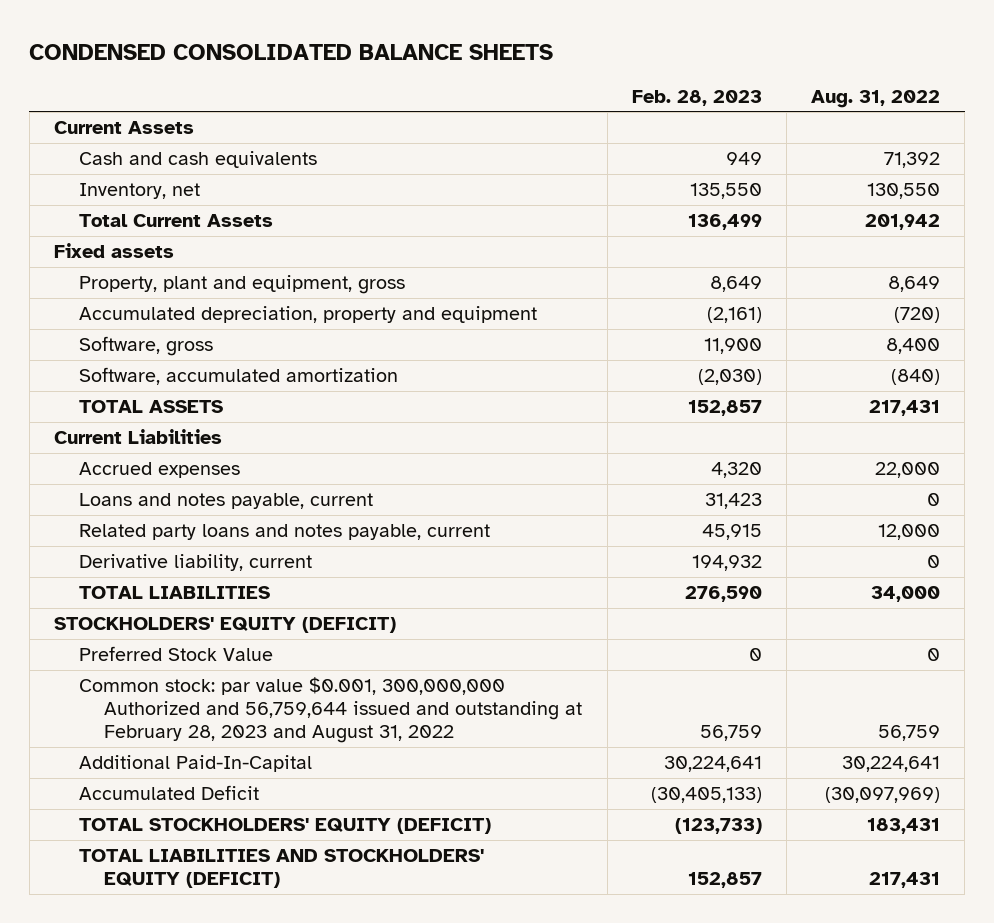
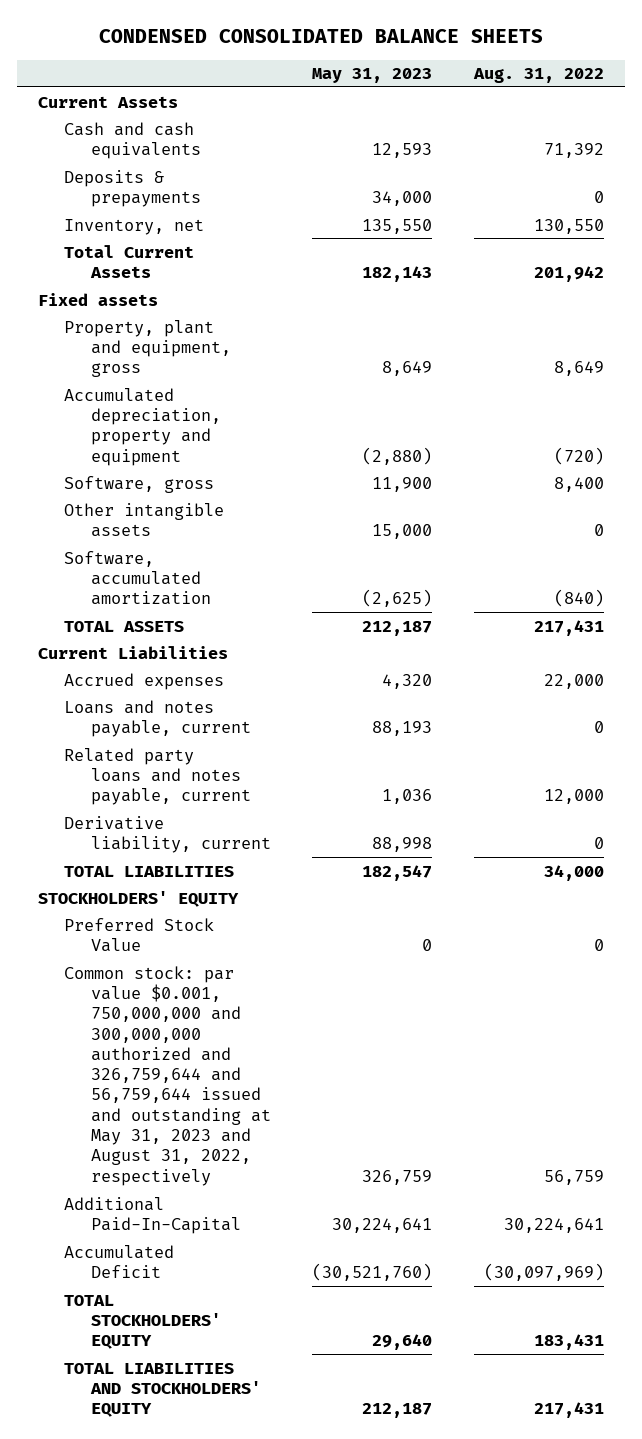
[631,89,762,106] Feb. 28, 2023 -> none
none -> [312,68,433,84] May 31, 2023
none -> [64,169,201,207] Deposits & prepayments
none -> [64,502,225,537] Other intangible assets
[54,617,397,634] STOCKHOLDERS' EQUITY (DEFICIT) -> [37,890,239,907] STOCKHOLDERS' EQUITY
[79,677,583,744] Common stock: par value $0.001, 300,000,000 Authorized and 56,759,644 issued and outstanding at February 28, 2023 and August 31, 2022 -> [64,965,271,1186] Common stock: par value $0.001, 750,000,000 and 300,000,000 authorized and 326,759,644 and 56,759,644 issued and outstanding at May 31, 2023 and August 31, 2022, respectively
[79,818,492,835] TOTAL STOCKHOLDERS' EQUITY (DEFICIT) -> [64,1294,221,1350] TOTAL STOCKHOLDERS' EQUITY
[79,849,485,889] TOTAL LIABILITIES AND STOCKHOLDERS' EQUITY (DEFICIT) -> [64,1362,261,1418] TOTAL LIABILITIES AND STOCKHOLDERS' EQUITY

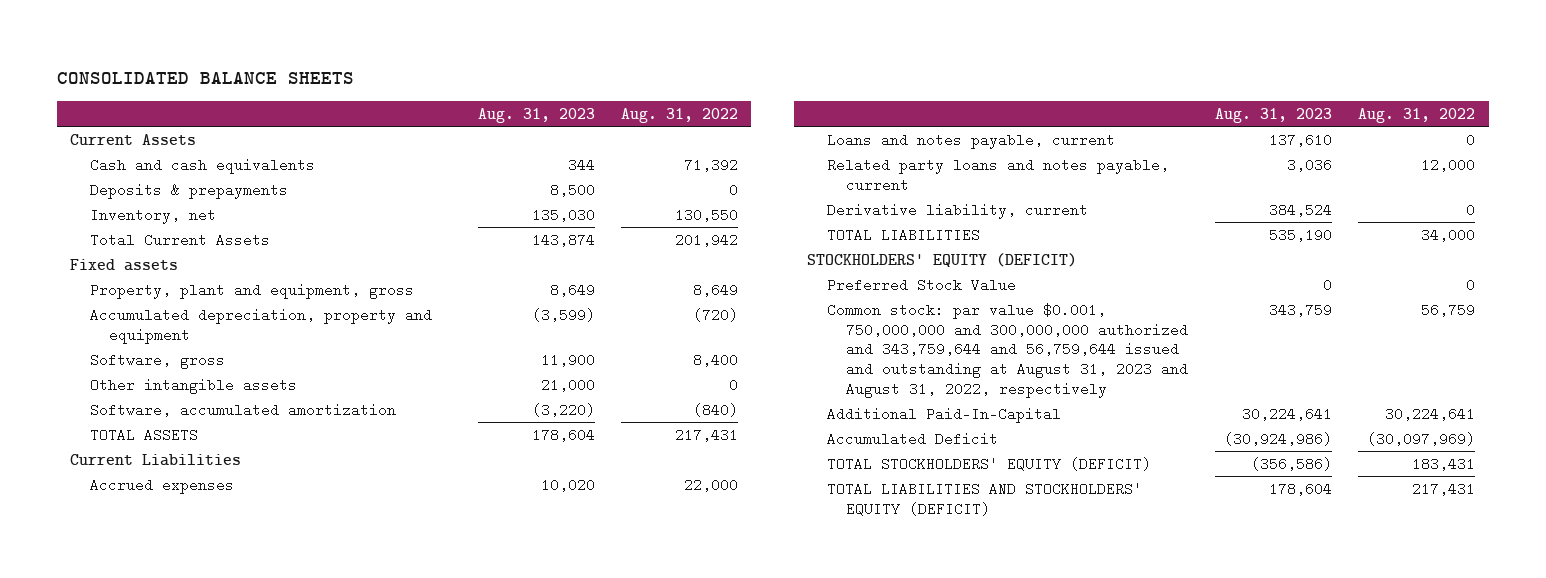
[98,28,543,43] CONDENSED CONSOLIDATED BALANCE SHEETS -> [57,71,355,84] CONSOLIDATED BALANCE SHEETS
[312,68,433,84] May 31, 2023 -> none
none -> [477,107,595,123] Aug. 31, 2023
[37,890,239,907] STOCKHOLDERS' EQUITY -> [807,252,1078,267] STOCKHOLDERS' EQUITY (DEFICIT)
[64,965,271,1186] Common stock: par value $0.001, 750,000,000 and 300,000,000 authorized and 326,759,644 and 56,759,644 issued and outstanding at May 31, 2023 and August 31, 2022, respectively -> [826,302,1189,398] Common stock: par value $0.001, 750,000,000 and 300,000,000 authorized and 343,759,644 and 56,759,644 issued and outstanding at August 31, 2023 and August 31, 2022, respectively
[64,1294,221,1350] TOTAL STOCKHOLDERS' EQUITY -> [826,456,1151,471] TOTAL STOCKHOLDERS' EQUITY (DEFICIT)
[64,1362,261,1418] TOTAL LIABILITIES AND STOCKHOLDERS' EQUITY -> [826,481,1142,516] TOTAL LIABILITIES AND STOCKHOLDERS' EQUITY (DEFICIT)

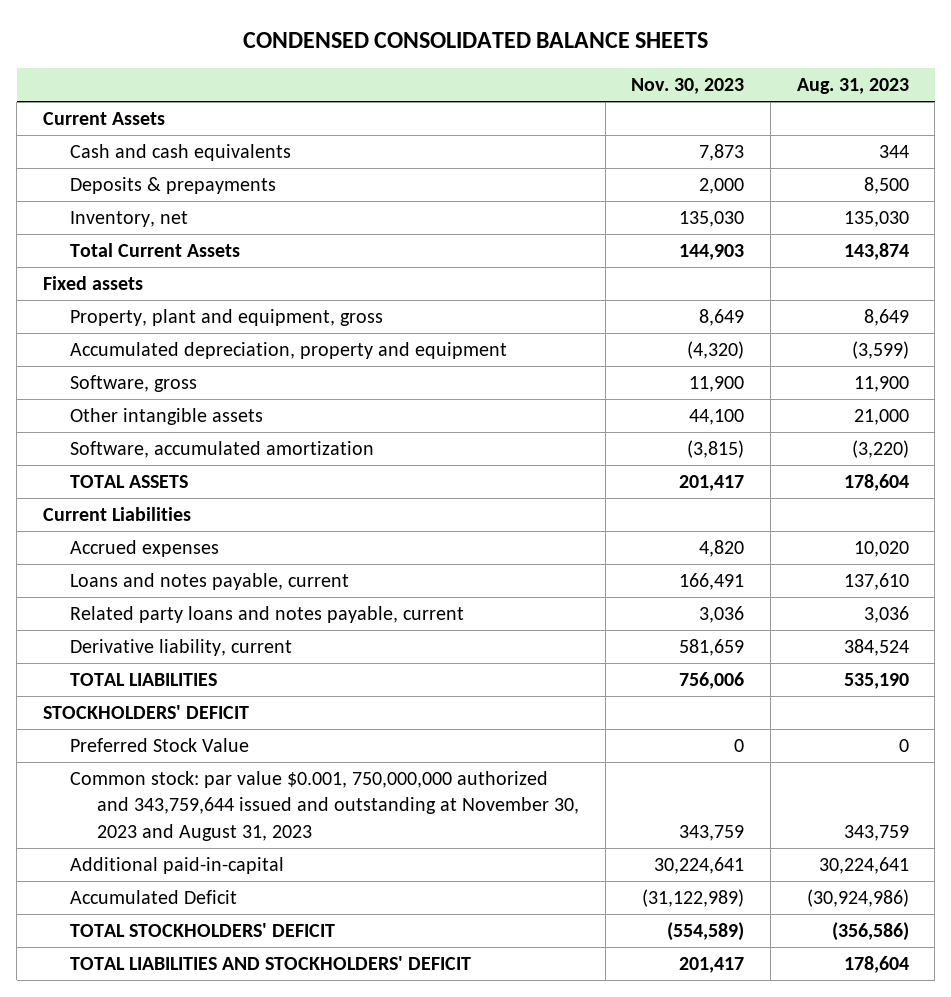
[57,71,355,84] CONSOLIDATED BALANCE SHEETS -> [242,32,708,49] CONDENSED CONSOLIDATED BALANCE SHEETS
[621,107,739,123] Aug. 31, 2022 -> none
none -> [631,78,745,95] Nov. 30, 2023
[807,252,1078,267] STOCKHOLDERS' EQUITY (DEFICIT) -> [42,705,249,720] STOCKHOLDERS' DEFICIT
[826,302,1189,398] Common stock: par value $0.001, 750,000,000 and 300,000,000 authorized and 343,759,644 and 56,759,644 issued and outstanding at August 31, 2023 and August 31, 2022, respectively -> [69,771,580,841] Common stock: par value $0.001, 750,000,000 authorized and 343,759,644 issued and outstanding at November 30, 2023 and August 31, 2023
[826,406,1061,423] Additional Paid-In-Capital -> [69,857,284,875] Additional paid-in-capital
[826,456,1151,471] TOTAL STOCKHOLDERS' EQUITY (DEFICIT) -> [69,923,335,938] TOTAL STOCKHOLDERS' DEFICIT
[826,481,1142,516] TOTAL LIABILITIES AND STOCKHOLDERS' EQUITY (DEFICIT) -> [69,956,471,971] TOTAL LIABILITIES AND STOCKHOLDERS' DEFICIT

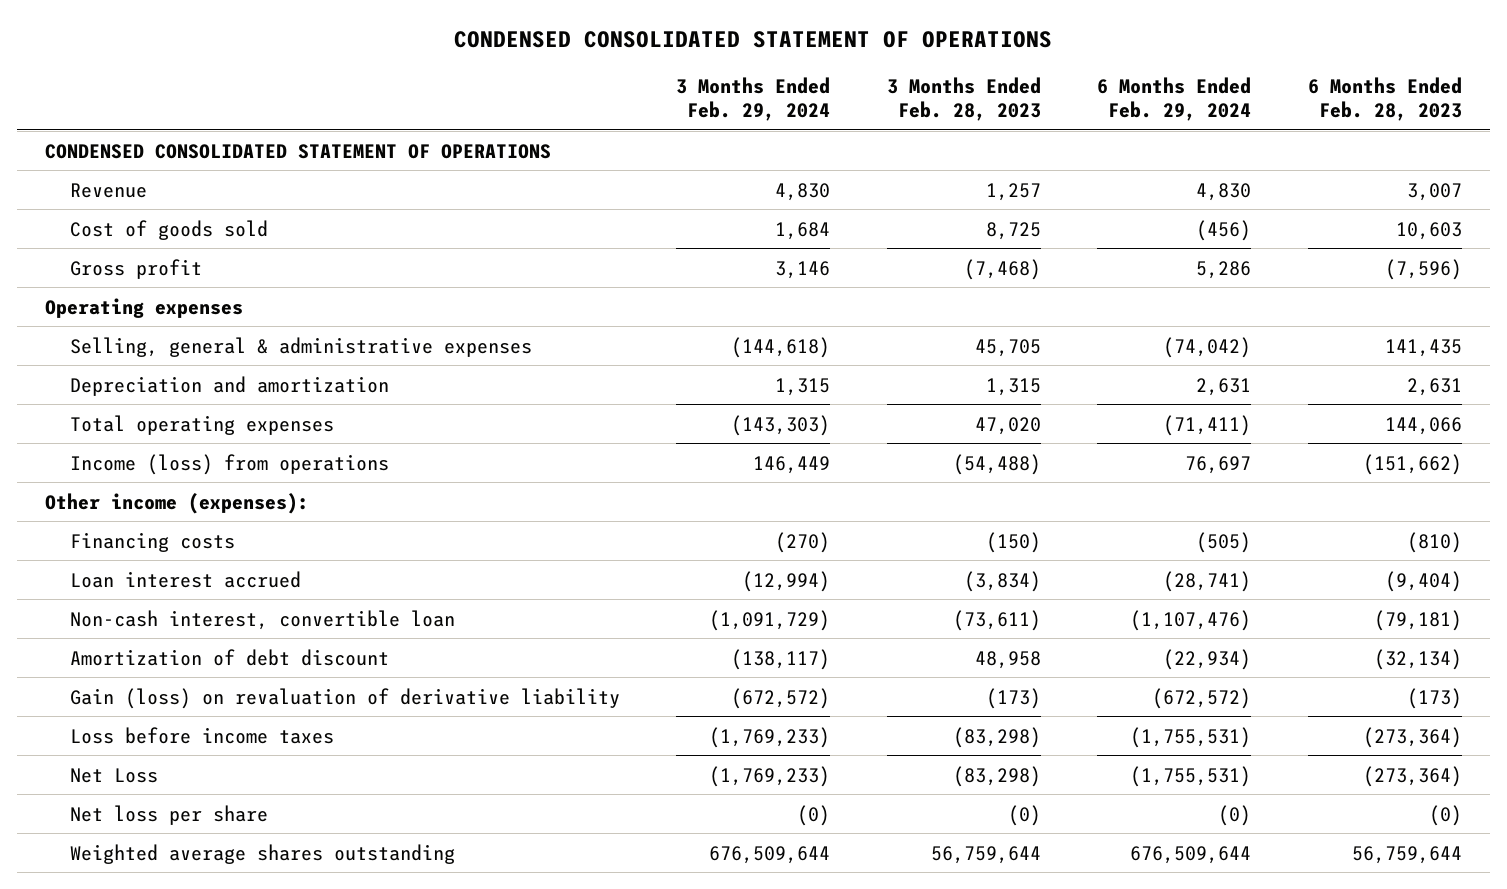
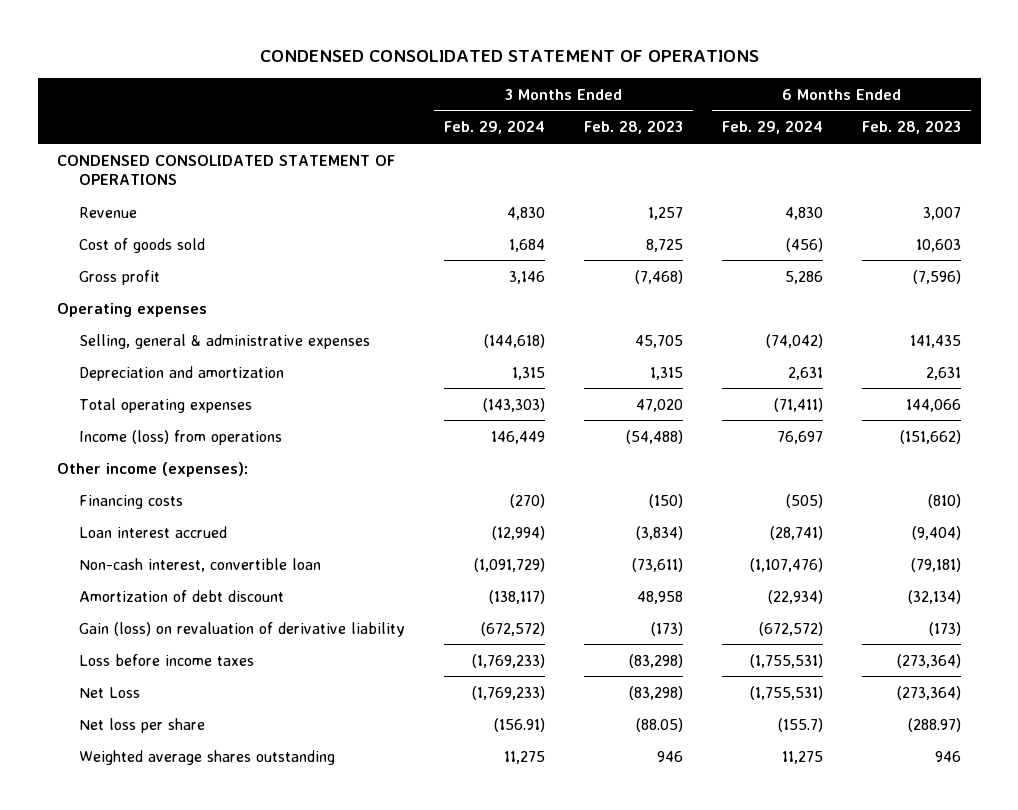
[797,804,831,826] (0) -> [494,717,546,732] (156.91)
[1007,804,1041,826] (0) -> [636,717,684,732] (88.05)
[1218,804,1252,826] (0) -> [778,717,824,732] (155.7)
[1428,804,1462,826] (0) -> [908,717,962,732] (288.97)
[709,845,831,864] 676,509,644 -> [504,750,546,764] 11,275
[930,845,1041,864] 56,759,644 -> [657,750,684,762] 946
[1130,845,1252,864] 676,509,644 -> [782,750,824,764] 11,275
[1351,845,1462,864] 56,759,644 -> [935,750,962,762] 946

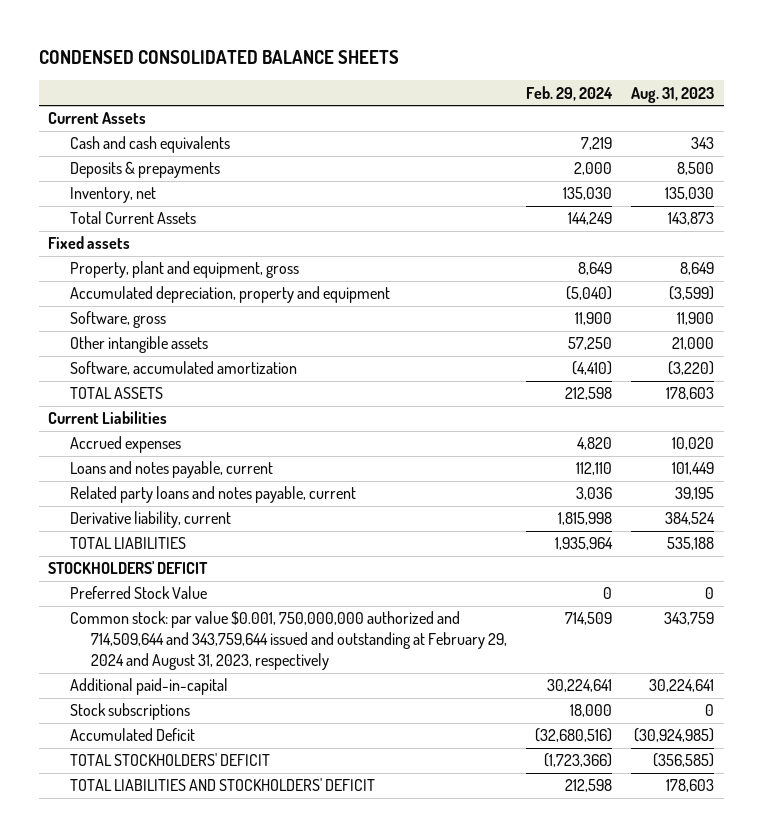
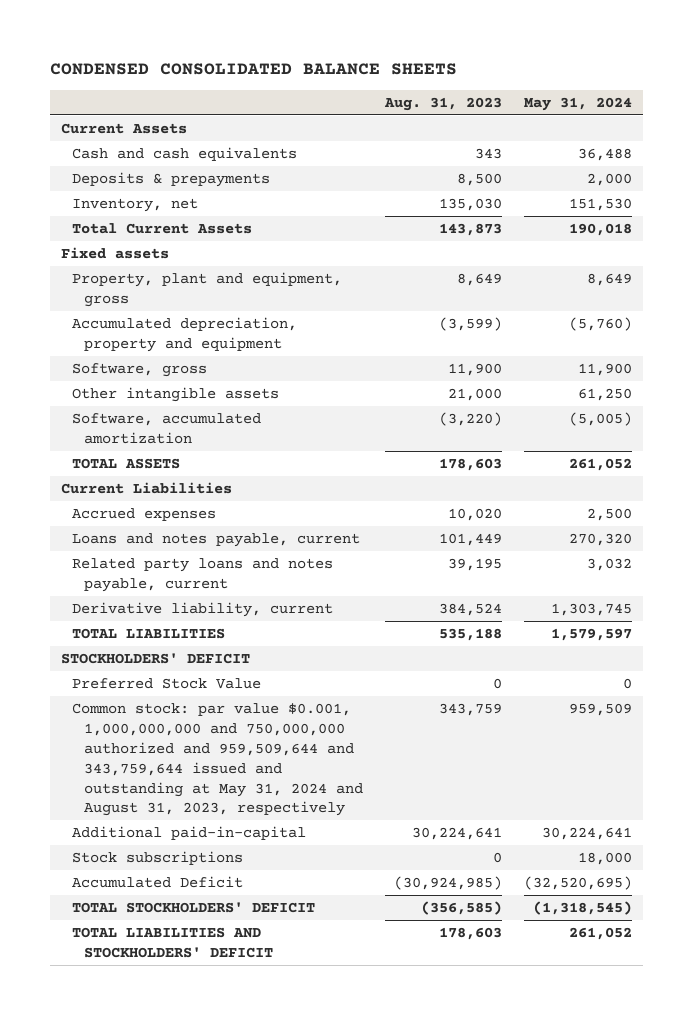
[526,85,614,101] Feb. 29, 2024 -> none
none -> [524,96,633,111] May 31, 2024
[69,611,508,671] Common stock: par value $0.001, 750,000,000 authorized and 714,509,644 and 343,759,644 issued and outstanding at February 29, 2024 and August 31, 2023, respectively -> [72,703,364,817] Common stock: par value $0.001, 1,000,000,000 and 750,000,000 authorized and 959,509,644 and 343,759,644 issued and outstanding at May 31, 2024 and August 31, 2023, respectively

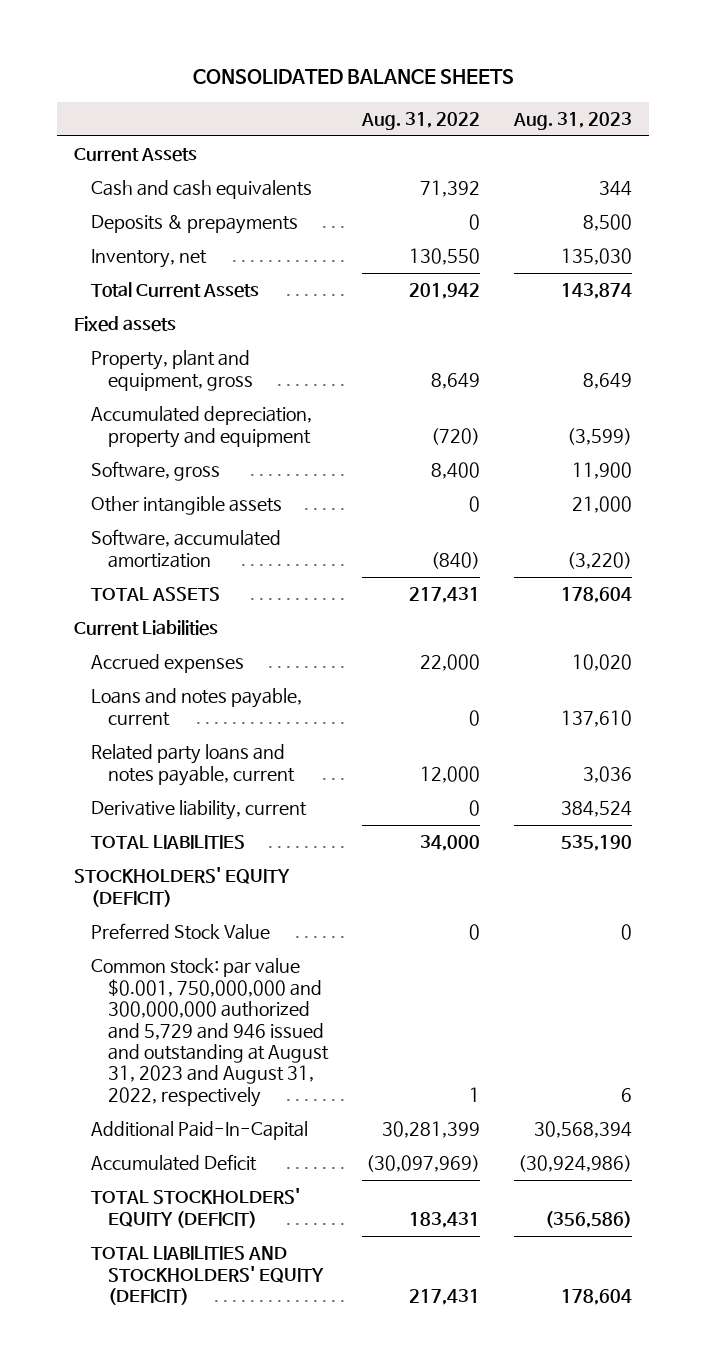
[49,62,457,75] CONDENSED CONSOLIDATED BALANCE SHEETS -> [192,69,514,85] CONSOLIDATED BALANCE SHEETS
[524,96,633,111] May 31, 2024 -> none
none -> [360,111,480,130] Aug. 31, 2022
[475,148,503,160] 343 -> [598,181,632,197] 344
[439,223,503,237] 143,873 -> [560,283,632,300] 143,874
[439,458,503,472] 178,603 -> [560,587,632,604] 178,604
[439,533,503,547] 101,449 -> [560,709,632,727] 137,610
[448,558,503,572] 39,195 -> [582,765,632,783] 3,036
[439,628,503,642] 535,188 -> [560,835,632,852] 535,190
[60,653,250,665] STOCKHOLDERS' DEFICIT -> [73,867,290,907] STOCKHOLDERS' EQUITY (DEFICIT)
[72,851,244,866] Stock subscriptions -> none
[72,703,364,817] Common stock: par value $0.001, 1,000,000,000 and 750,000,000 authorized and 959,509,644 and 343,759,644 issued and outstanding at May 31, 2024 and August 31, 2023, respectively -> [90,958,329,1107] Common stock: par value $0.001, 750,000,000 and 300,000,000 authorized and 5,729 and 946 issued and outstanding at August 31, 2023 and August 31, 2022, respectively
[439,703,503,717] 343,759 -> [620,1087,632,1102] 6
[72,826,307,841] Additional paid-in-capital -> [90,1121,308,1141] Additional Paid-In-Capital
[412,827,503,841] 30,224,641 -> [533,1121,632,1139] 30,568,394
[394,876,503,891] (30,924,985) -> [517,1155,632,1173] (30,924,986)
[72,902,316,914] TOTAL STOCKHOLDERS' DEFICIT -> [90,1188,300,1228] TOTAL STOCKHOLDERS' EQUITY (DEFICIT)
[421,901,503,916] (356,585) -> [544,1210,632,1228] (356,586)
[72,927,274,959] TOTAL LIABILITIES AND STOCKHOLDERS' DEFICIT -> [90,1246,324,1306] TOTAL LIABILITIES AND STOCKHOLDERS' EQUITY (DEFICIT)
[439,927,503,941] 178,603 -> [560,1289,632,1306] 178,604

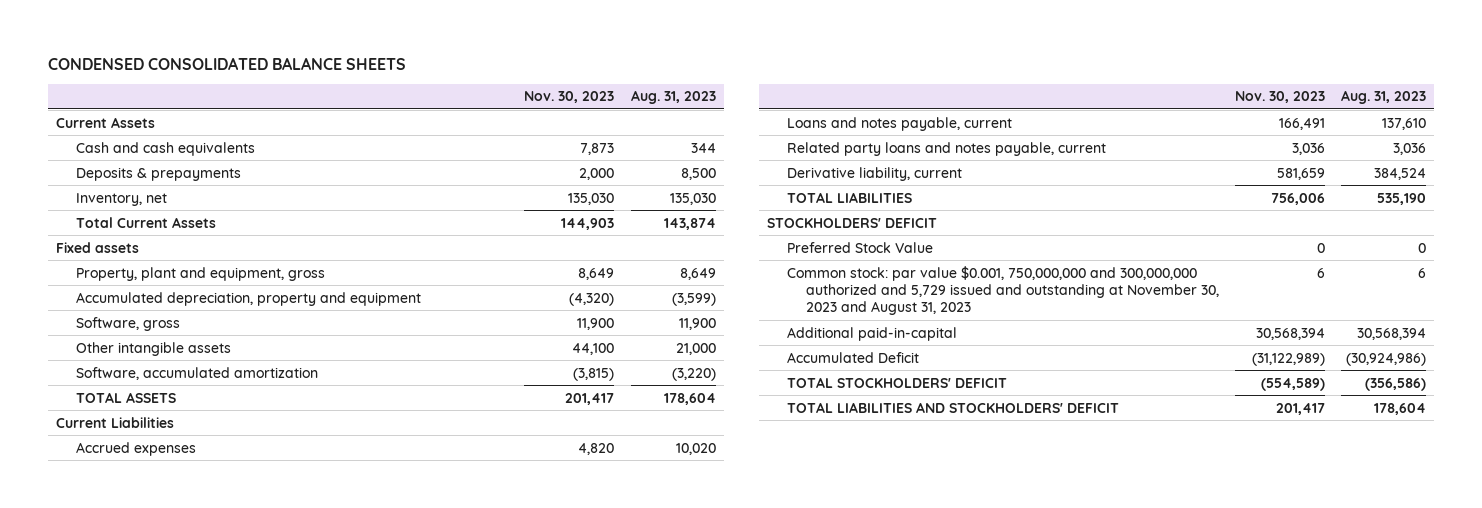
[192,69,514,85] CONSOLIDATED BALANCE SHEETS -> [47,56,406,70] CONDENSED CONSOLIDATED BALANCE SHEETS
[360,111,480,130] Aug. 31, 2022 -> none
none -> [524,91,615,104] Nov. 30, 2023
[73,867,290,907] STOCKHOLDERS' EQUITY (DEFICIT) -> [766,217,937,228] STOCKHOLDERS' DEFICIT
[90,958,329,1107] Common stock: par value $0.001, 750,000,000 and 300,000,000 authorized and 5,729 and 946 issued and outstanding at August 31, 2023 and August 31, 2022, respectively -> [786,265,1220,316] Common stock: par value $0.001, 750,000,000 and 300,000,000 authorized and 5,729 issued and outstanding at November 30, 2023 and August 31, 2023
[90,1121,308,1141] Additional Paid-In-Capital -> [786,326,957,341] Additional paid-in-capital
[90,1188,300,1228] TOTAL STOCKHOLDERS' EQUITY (DEFICIT) -> [786,376,1007,388] TOTAL STOCKHOLDERS' DEFICIT
[90,1246,324,1306] TOTAL LIABILITIES AND STOCKHOLDERS' EQUITY (DEFICIT) -> [786,401,1119,413] TOTAL LIABILITIES AND STOCKHOLDERS' DEFICIT

